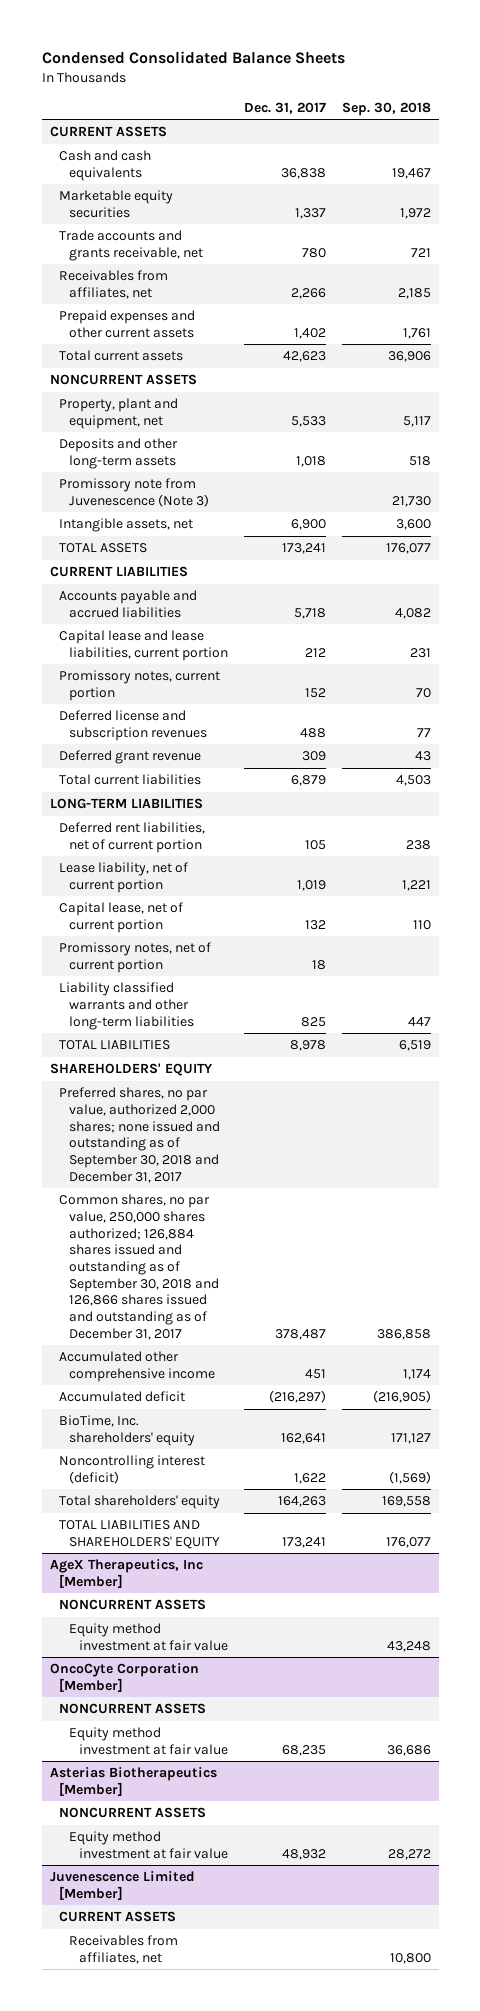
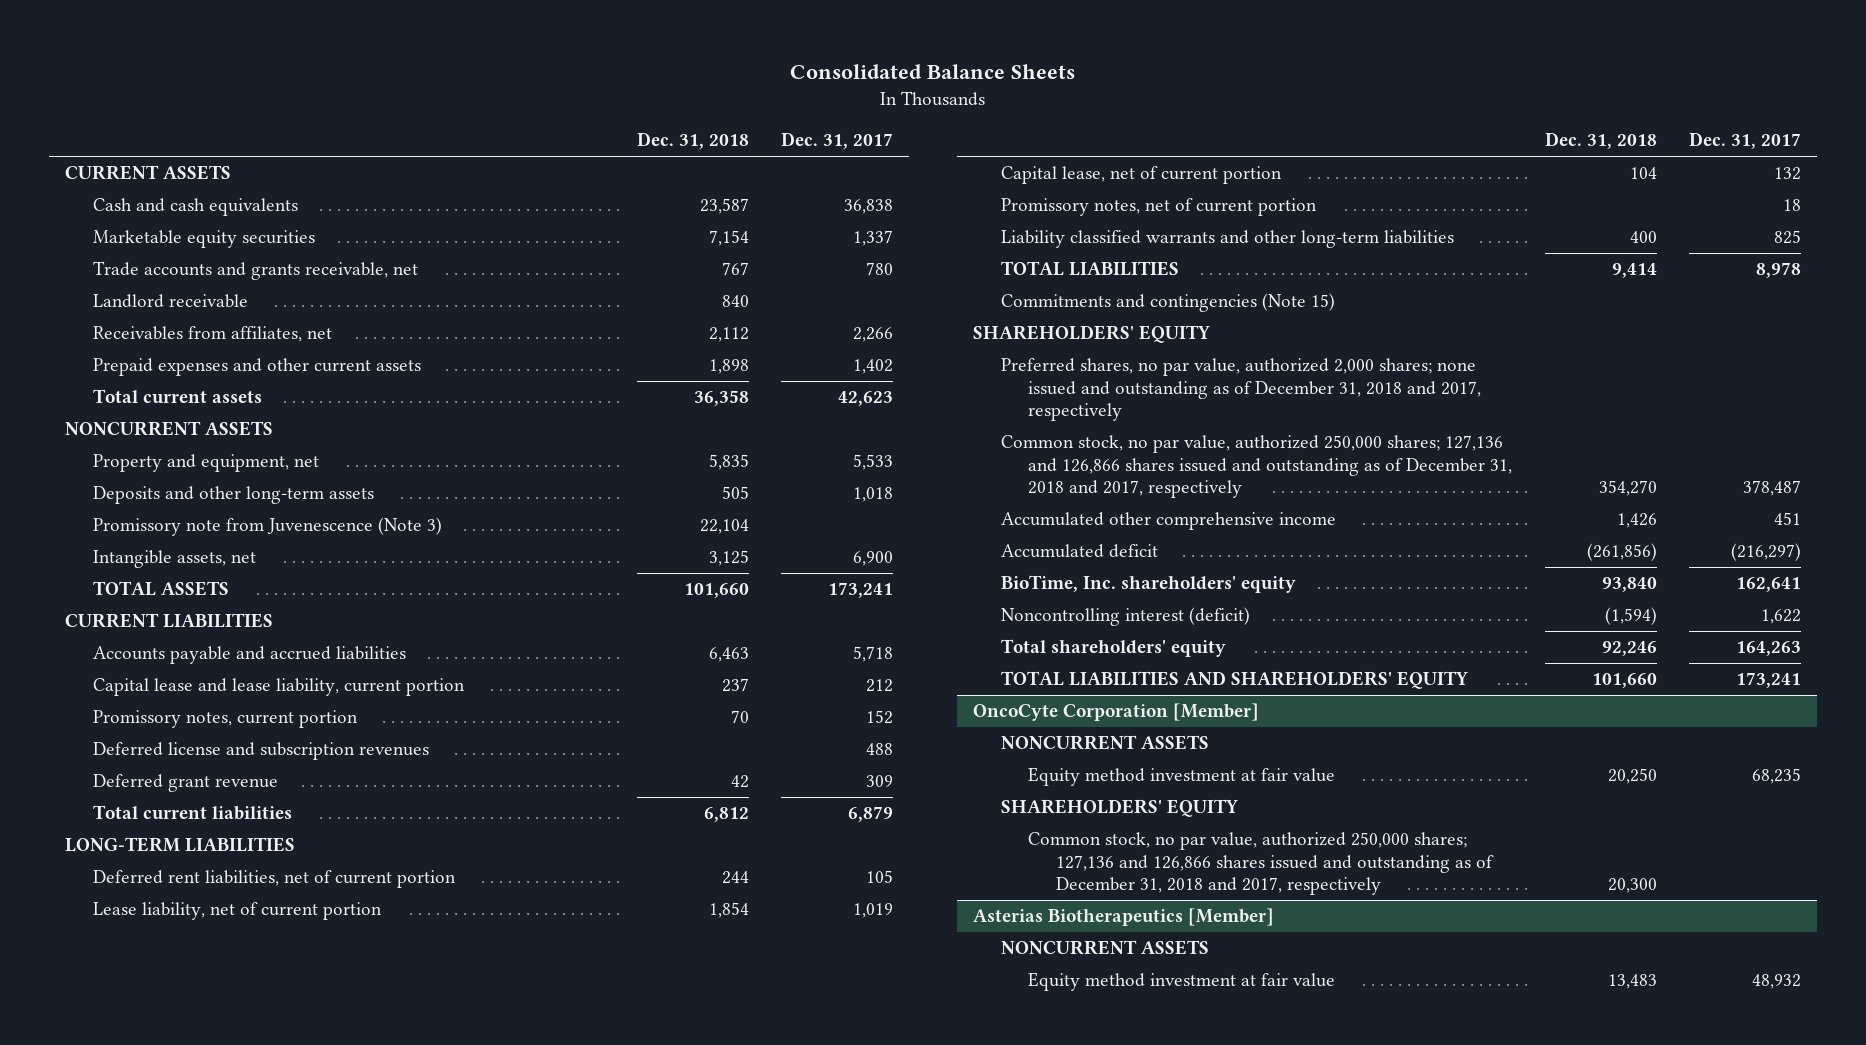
[41,51,345,65] Condensed Consolidated Balance Sheets -> [790,63,1076,79] Consolidated Balance Sheets
[341,101,431,116] Sep. 30, 2018 -> none
none -> [636,132,749,150] Dec. 31, 2018
none -> [92,294,248,309] Landlord receivable
[59,398,179,429] Property, plant and equipment, net -> [92,454,319,473] Property and equipment, net
[59,630,229,661] Capital lease and lease liabilities, current portion -> [92,678,465,697] Capital lease and lease liability, current portion
none -> [1000,293,1335,313] Commitments and contingencies (Note 15)
[59,1087,221,1183] Preferred shares, no par value, authorized 2,000 shares; none issued and outstanding as of September 30, 2018 and December 31, 2017 -> [1000,358,1482,421] Preferred shares, no par value, authorized 2,000 shares; none issued and outstanding as of December 31, 2018 and 2017, respectively
[59,1194,220,1340] Common shares, no par value, 250,000 shares authorized; 126,884 shares issued and outstanding as of September 30, 2018 and 126,866 shares issued and outstanding as of December 31, 2017 -> [1000,435,1513,498] Common stock, no par value, authorized 250,000 shares; 127,136 and 126,866 shares issued and outstanding as of December 31, 2018 and 2017, respectively
[49,1559,203,1588] AgeX Therapeutics, Inc [Member] -> none
[59,1599,207,1611] NONCURRENT ASSETS -> none
[69,1623,228,1651] Equity method investment at fair value -> none
none -> [1000,799,1238,818] SHAREHOLDERS' EQUITY
none -> [1028,832,1494,895] Common stock, no par value, authorized 250,000 shares; 127,136 and 126,866 shares issued and outstanding as of December 31, 2018 and 2017, respectively
[49,1871,195,1900] Juvenescence Limited [Member] -> none
[59,1911,177,1923] CURRENT ASSETS -> none
[69,1935,179,1964] Receivables from affiliates, net -> none

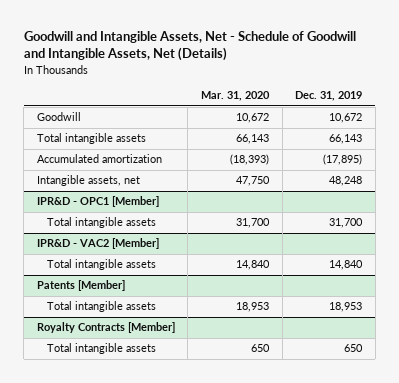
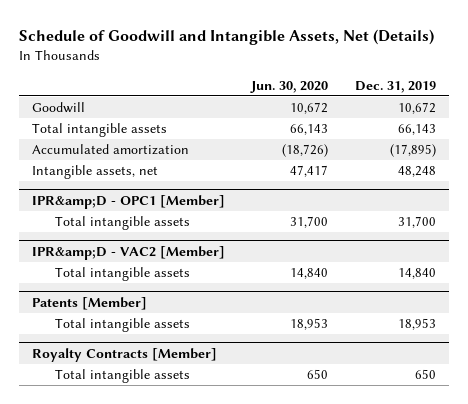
[23,31,356,62] Goodwill and Intangible Assets, Net - Schedule of Goodwill and Intangible Assets, Net (Details) -> [19,29,435,46] Schedule of Goodwill and Intangible Assets, Net (Details)
[201,91,271,102] Mar. 31, 2020 -> none
none -> [250,80,329,93] Jun. 30, 2020
[36,196,159,208] IPR&D - OPC1 [Member] -> [32,194,226,209] IPR&amp;D - OPC1 [Member]
[36,238,159,250] IPR&D - VAC2 [Member] -> [32,245,226,260] IPR&amp;D - VAC2 [Member]

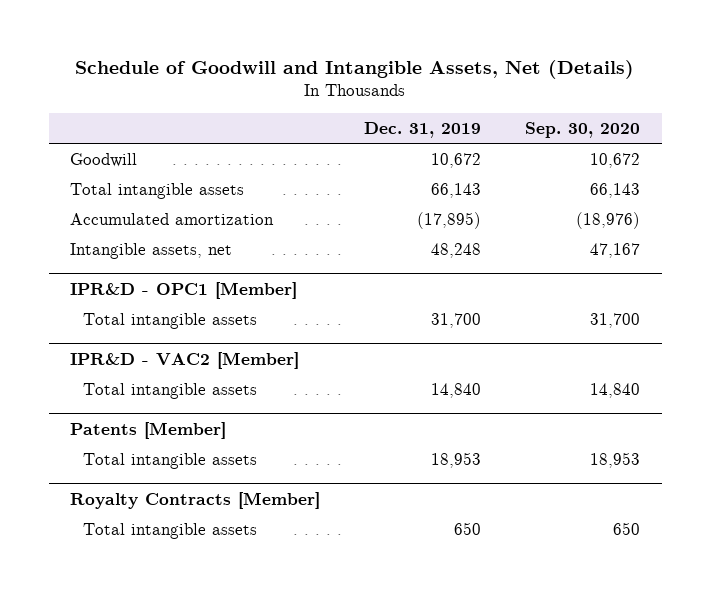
[250,80,329,93] Jun. 30, 2020 -> none
none -> [524,121,640,138] Sep. 30, 2020
[32,194,226,209] IPR&amp;D - OPC1 [Member] -> [70,281,298,299] IPR&D - OPC1 [Member]
[32,245,226,260] IPR&amp;D - VAC2 [Member] -> [70,351,300,369] IPR&D - VAC2 [Member]

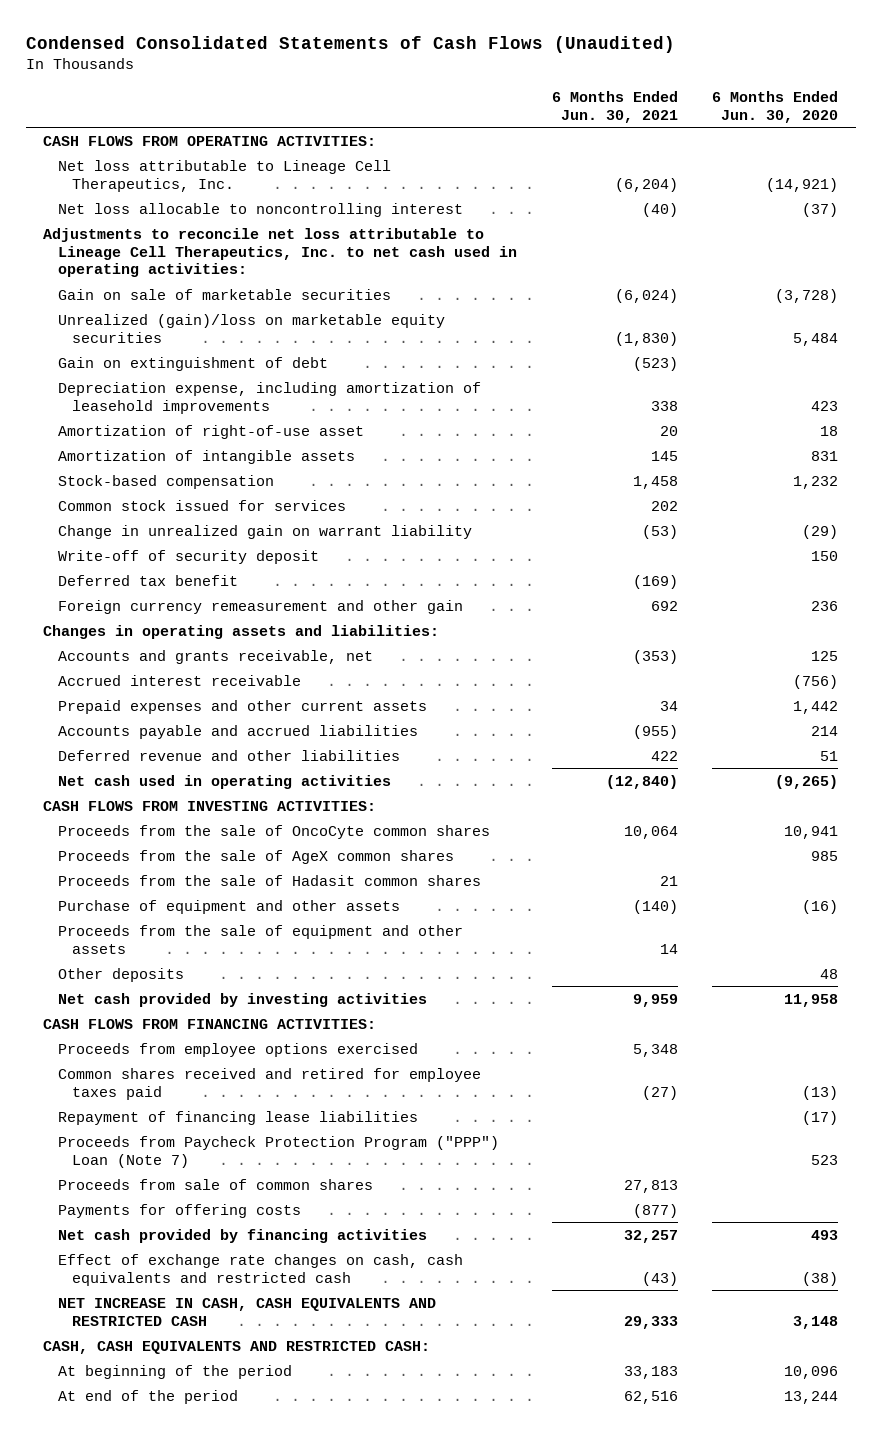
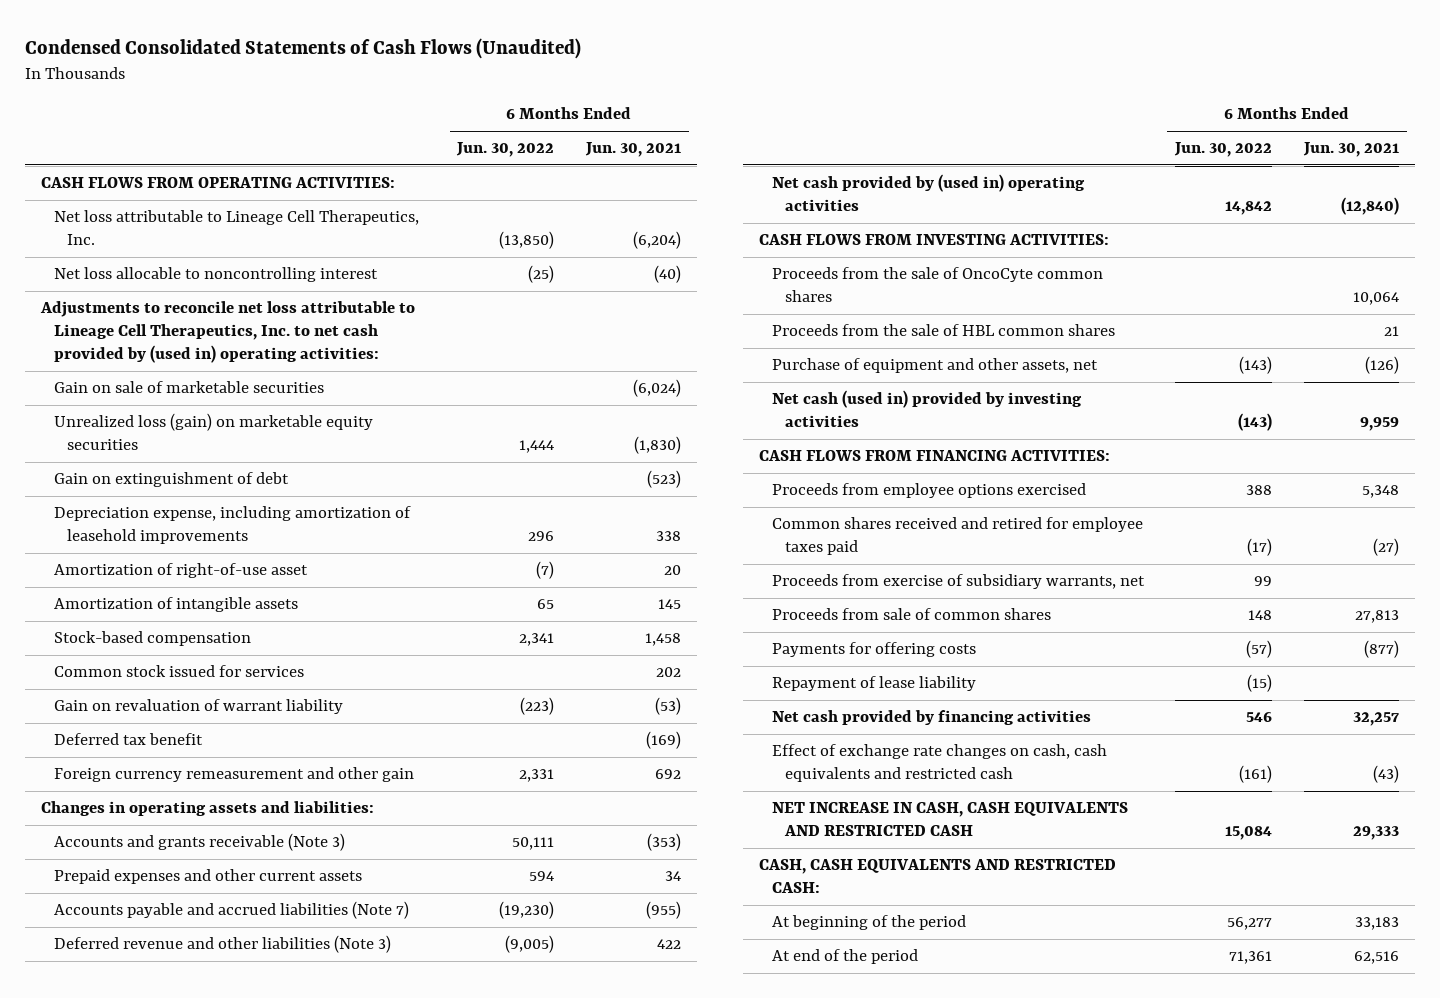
[712,90,839,123] 6 Months Ended Jun. 30, 2020 -> none
none -> [456,142,555,158] Jun. 30, 2022
[43,227,517,278] Adjustments to reconcile net loss attributable to Lineage Cell Therapeutics, Inc. to net cash used in operating activities: -> [39,301,415,364] Adjustments to reconcile net loss attributable to Lineage Cell Therapeutics, Inc. to net cash provided by (used in) operating activities:
[57,313,445,343] Unrealized (gain)/loss on marketable equity securities -> [53,413,373,451] Unrealized loss (gain) on marketable equity securities
[57,524,472,539] Change in unrealized gain on warrant liability -> none
[57,549,319,564] Write-off of security deposit -> none
none -> [53,699,343,715] Gain on revaluation of warrant liability
[57,674,301,686] Accrued interest receivable -> none
[57,649,373,664] Accounts and grants receivable, net -> [53,833,345,852] Accounts and grants receivable (Note 3)
[57,724,418,739] Accounts payable and accrued liabilities -> [53,901,409,920] Accounts payable and accrued liabilities (Note 7)
[57,749,400,761] Deferred revenue and other liabilities -> [53,935,391,954] Deferred revenue and other liabilities (Note 3)
[57,774,391,789] Net cash used in operating activities -> [771,174,1085,212] Net cash provided by (used in) operating activities
[57,849,454,864] Proceeds from the sale of AgeX common shares -> none
[57,924,463,954] Proceeds from the sale of equipment and other assets -> none
[57,967,184,982] Other deposits -> none
[57,874,481,886] Proceeds from the sale of Hadasit common shares -> [771,324,1115,337] Proceeds from the sale of HBL common shares
[57,899,400,914] Purchase of equipment and other assets -> [771,358,1098,374] Purchase of equipment and other assets, net
[632,899,678,914] (140) -> [1364,356,1399,375] (126)
[57,992,427,1007] Net cash provided by investing activities -> [771,390,1082,428] Net cash (used in) provided by investing activities
[57,1110,418,1125] Repayment of financing lease liabilities -> none
[57,1135,499,1168] Proceeds from Paycheck Protection Program ("PPP") Loan (Note 7) -> none
none -> [771,574,1145,590] Proceeds from exercise of subsidiary warrants, net
none -> [771,676,976,692] Repayment of lease liability

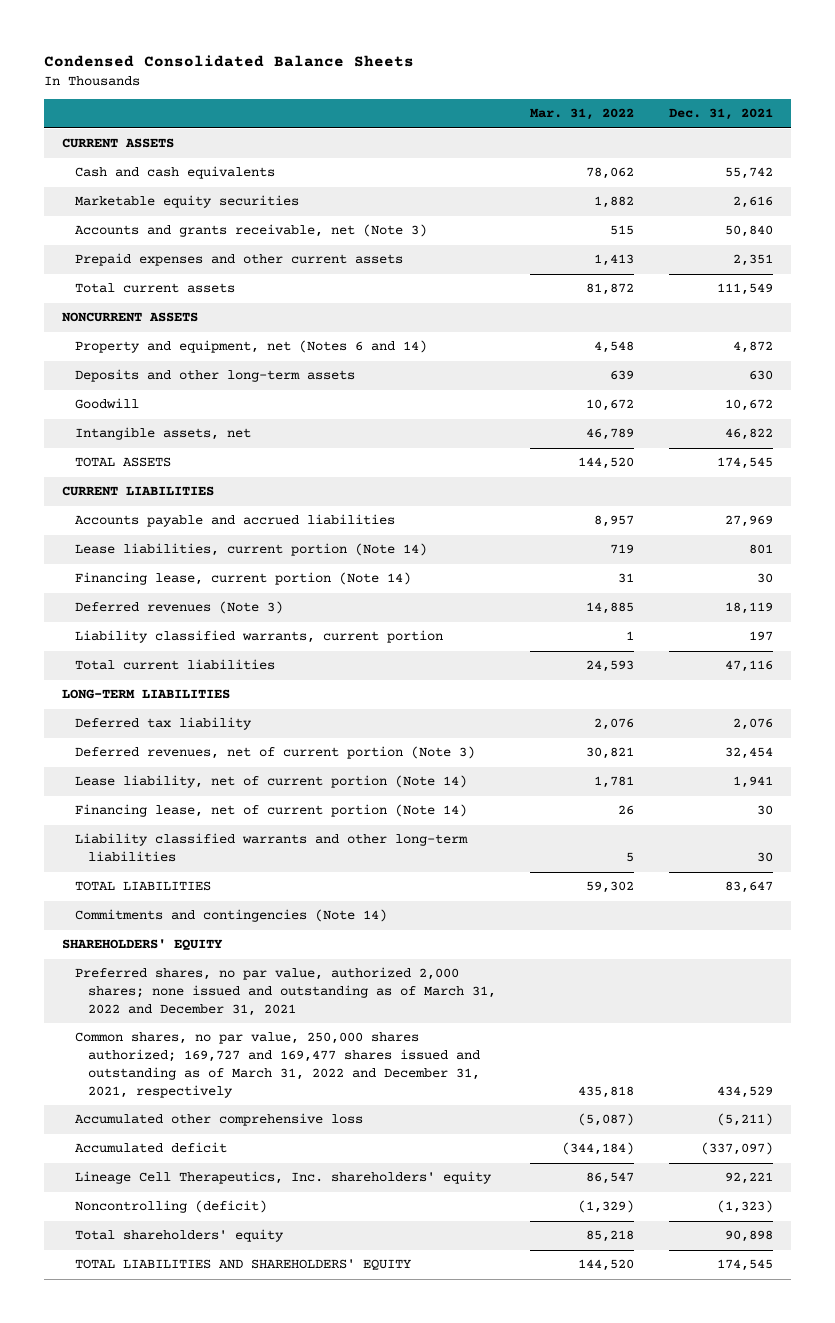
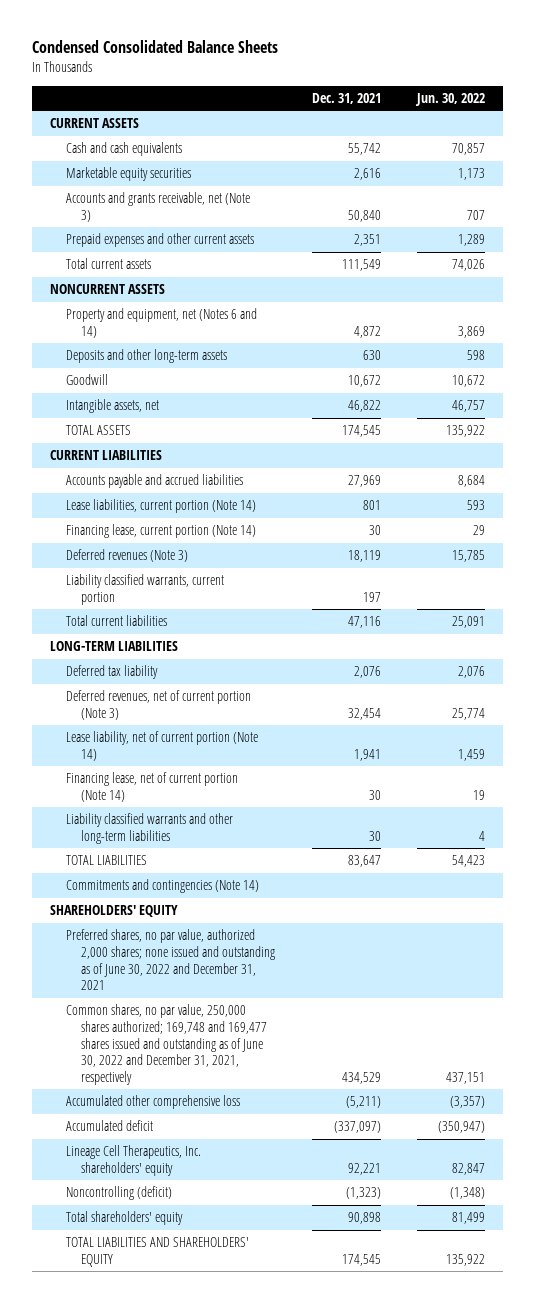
[530,108,635,121] Mar. 31, 2022 -> none
none -> [415,92,486,106] Jun. 30, 2022
[74,967,496,1017] Preferred shares, no par value, authorized 2,000 shares; none issued and outstanding as of March 31, 2022 and December 31, 2021 -> [65,929,276,991] Preferred shares, no par value, authorized 2,000 shares; none issued and outstanding as of June 30, 2022 and December 31, 2021
[74,1032,480,1099] Common shares, no par value, 250,000 shares authorized; 169,727 and 169,477 shares issued and outstanding as of March 31, 2022 and December 31, 2021, respectively -> [65,1004,268,1085] Common shares, no par value, 250,000 shares authorized; 169,748 and 169,477 shares issued and outstanding as of June 30, 2022 and December 31, 2021, respectively

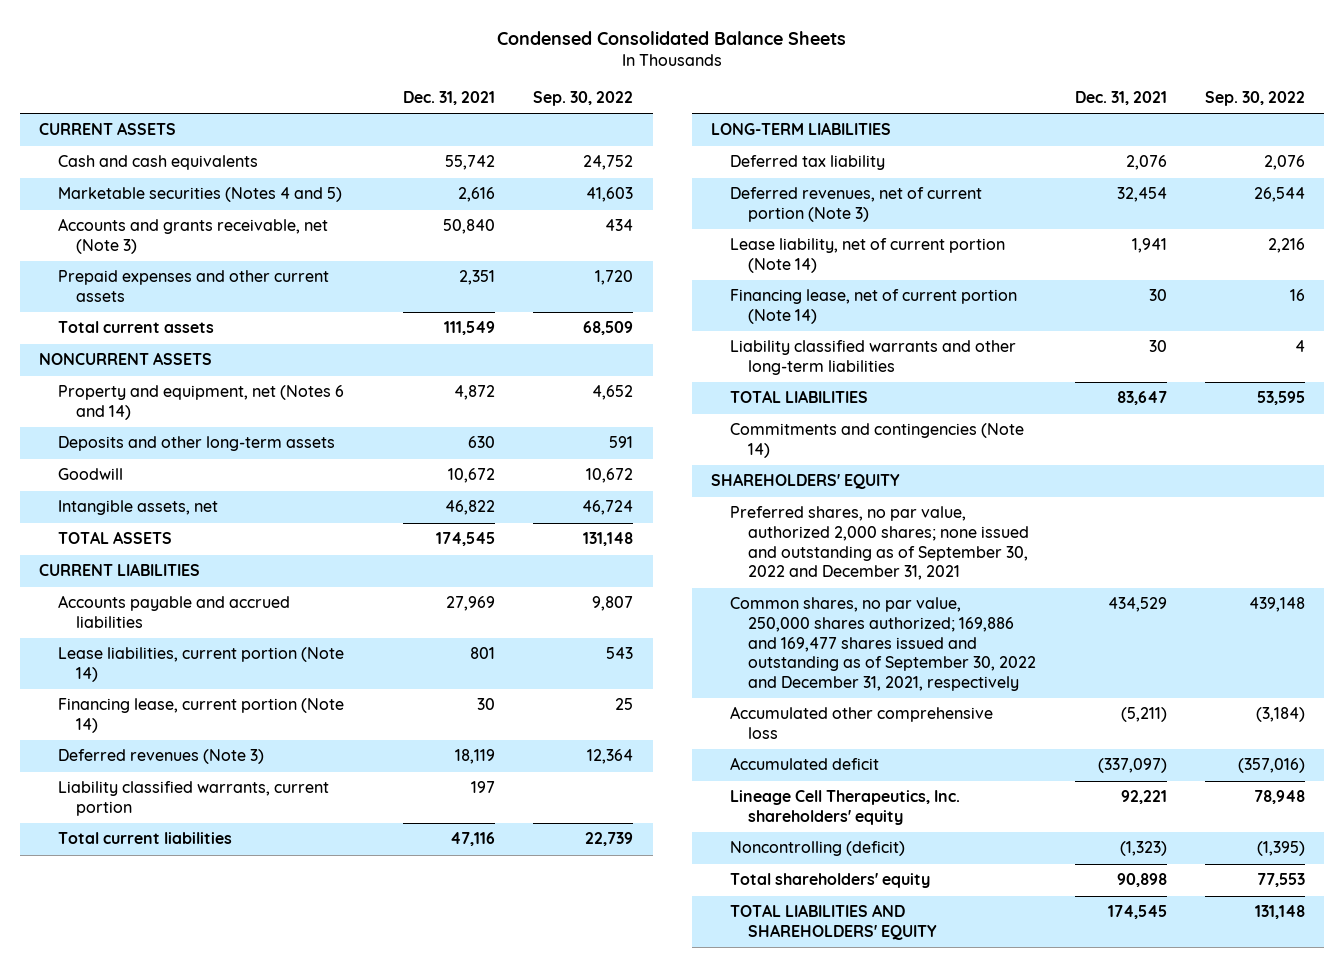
[415,92,486,106] Jun. 30, 2022 -> none
none -> [533,90,634,106] Sep. 30, 2022
[65,167,191,182] Marketable equity securities -> [57,187,342,203] Marketable securities (Notes 4 and 5)
[65,929,276,991] Preferred shares, no par value, authorized 2,000 shares; none issued and outstanding as of June 30, 2022 and December 31, 2021 -> [729,506,1029,581] Preferred shares, no par value, authorized 2,000 shares; none issued and outstanding as of September 30, 2022 and December 31, 2021
[65,1004,268,1085] Common shares, no par value, 250,000 shares authorized; 169,748 and 169,477 shares issued and outstanding as of June 30, 2022 and December 31, 2021, respectively -> [729,597,1036,692] Common shares, no par value, 250,000 shares authorized; 169,886 and 169,477 shares issued and outstanding as of September 30, 2022 and December 31, 2021, respectively

